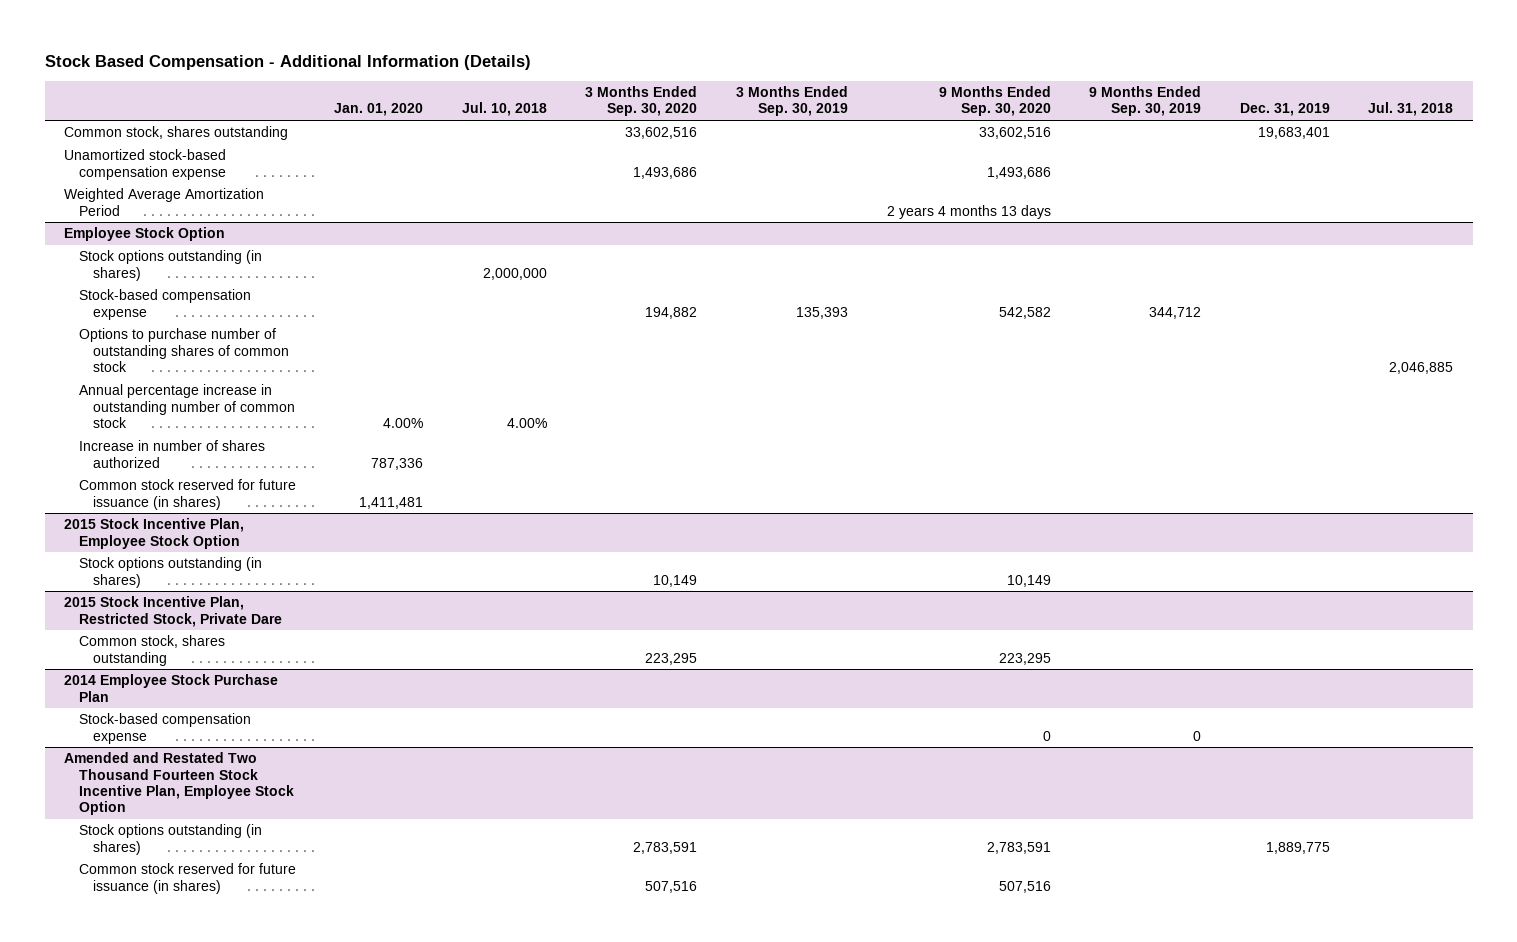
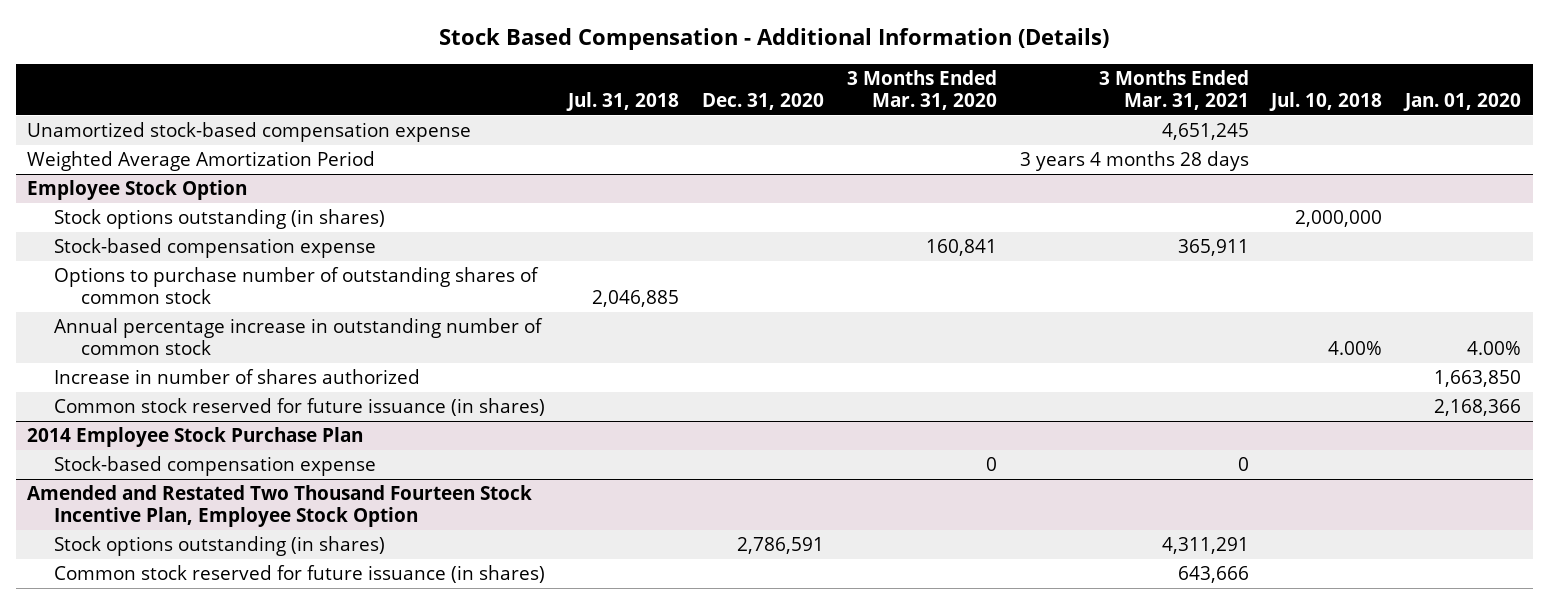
[585,86,698,117] 3 Months Ended Sep. 30, 2020 -> none
[735,86,848,117] 3 Months Ended Sep. 30, 2019 -> none
[938,86,1051,117] 9 Months Ended Sep. 30, 2020 -> none
[1089,86,1202,117] 9 Months Ended Sep. 30, 2019 -> none
[1239,103,1330,117] Dec. 31, 2019 -> none
none -> [701,92,824,110] Dec. 31, 2020
none -> [846,69,997,110] 3 Months Ended Mar. 31, 2020
none -> [1098,69,1249,110] 3 Months Ended Mar. 31, 2021
[63,126,288,141] Common stock, shares outstanding -> none
[63,518,244,549] 2015 Stock Incentive Plan, Employee Stock Option -> none
[78,557,262,588] Stock options outstanding (in shares) -> none
[63,596,282,627] 2015 Stock Incentive Plan, Restricted Stock, Private Dare -> none
[78,635,225,666] Common stock, shares outstanding -> none
[371,457,424,470] 787,336 -> [1434,370,1522,388] 1,663,850
[359,496,424,509] 1,411,481 -> [1434,399,1522,417] 2,168,366

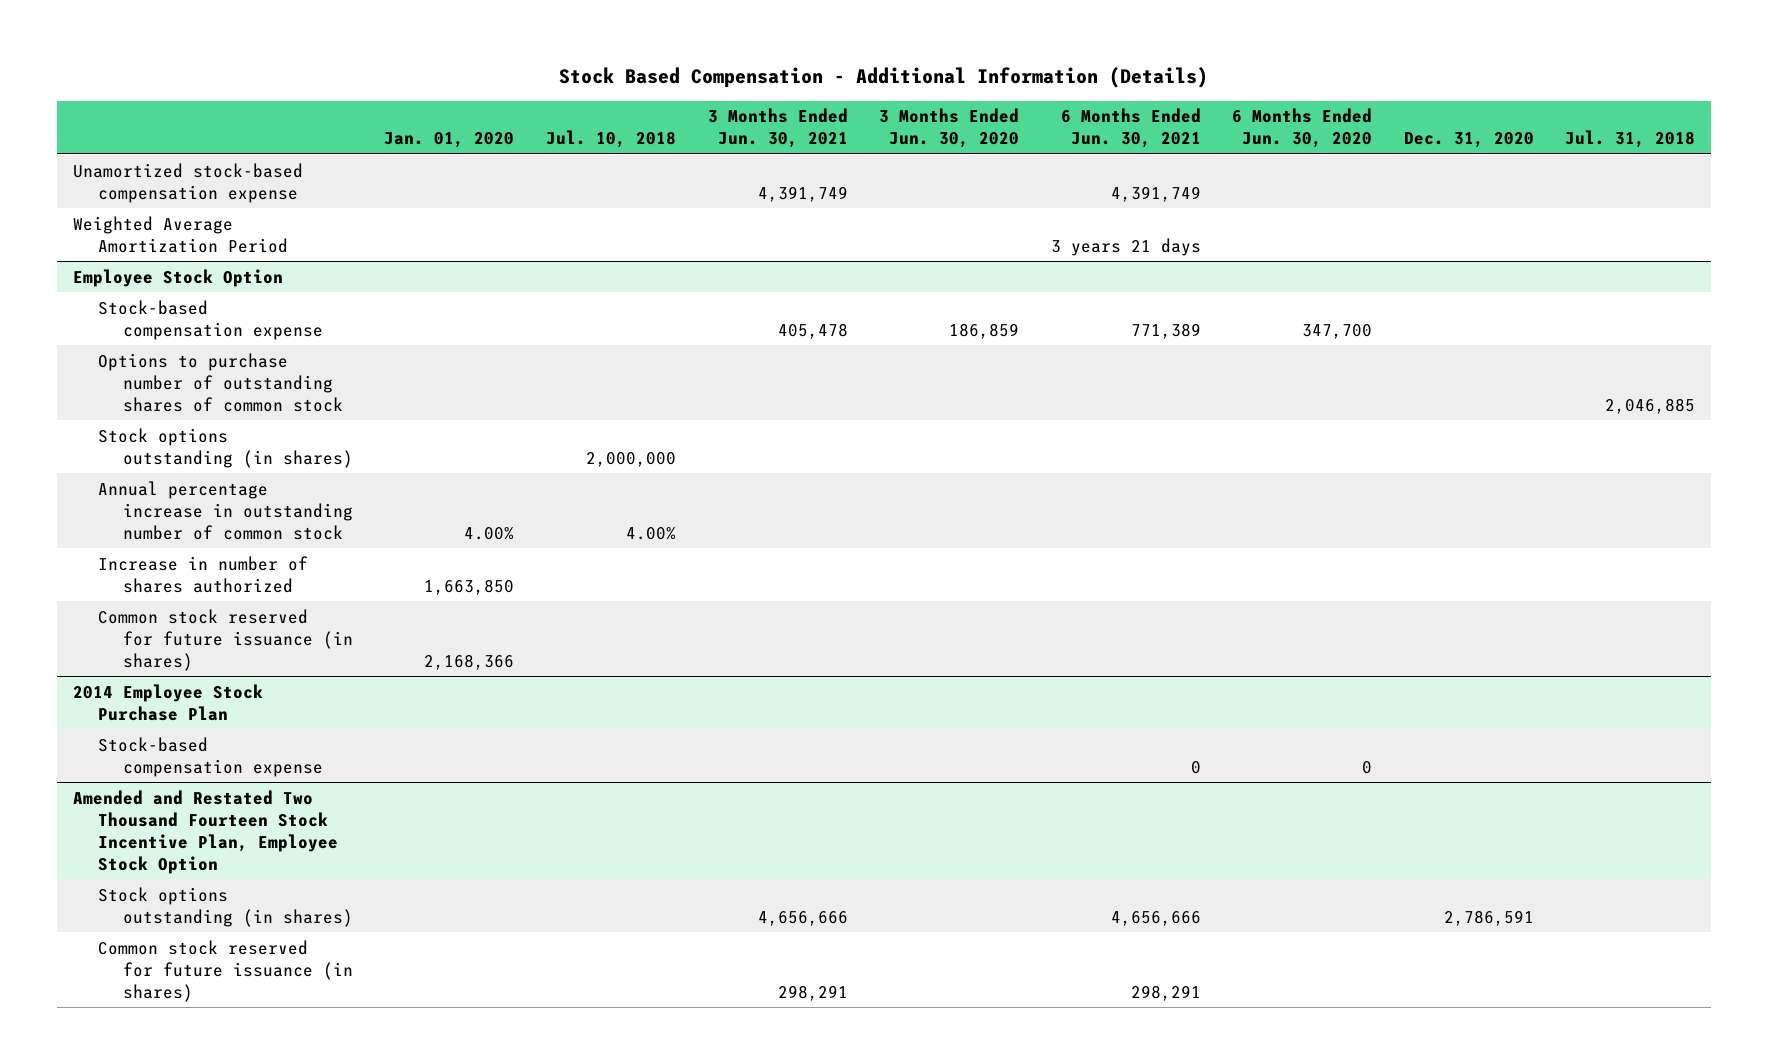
[846,69,997,110] 3 Months Ended Mar. 31, 2020 -> none
[1098,69,1249,110] 3 Months Ended Mar. 31, 2021 -> none
none -> [707,108,848,149] 3 Months Ended Jun. 30, 2021
none -> [879,108,1020,149] 3 Months Ended Jun. 30, 2020
none -> [1060,108,1201,149] 6 Months Ended Jun. 30, 2021
none -> [1232,108,1373,149] 6 Months Ended Jun. 30, 2020
[54,209,386,230] Stock options outstanding (in shares) -> [97,427,353,468] Stock options outstanding (in shares)

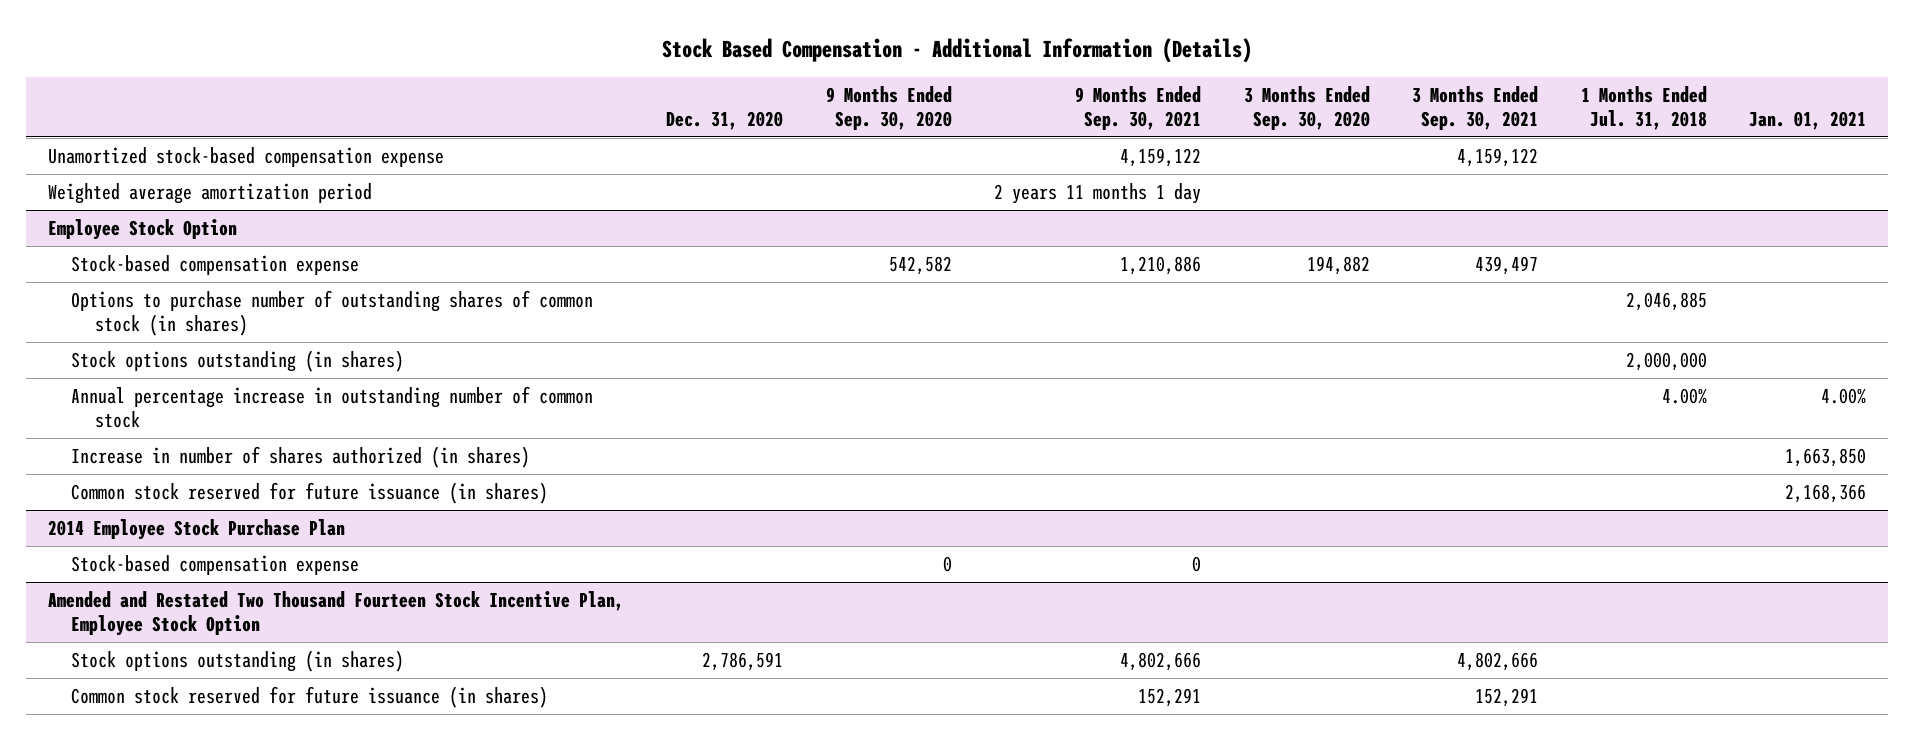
[384,132,515,149] Jan. 01, 2020 -> none
[546,130,677,149] Jul. 10, 2018 -> none
[707,108,848,149] 3 Months Ended Jun. 30, 2021 -> none
[879,108,1020,149] 3 Months Ended Jun. 30, 2020 -> none
[1060,108,1201,149] 6 Months Ended Jun. 30, 2021 -> none
[1232,108,1373,149] 6 Months Ended Jun. 30, 2020 -> none
[1565,130,1696,149] Jul. 31, 2018 -> none
none -> [825,86,952,130] 9 Months Ended Sep. 30, 2020
none -> [1075,86,1202,130] 9 Months Ended Sep. 30, 2021
none -> [1243,86,1370,130] 3 Months Ended Sep. 30, 2020
none -> [1412,86,1539,130] 3 Months Ended Sep. 30, 2021
none -> [1580,86,1707,130] 1 Months Ended Jul. 31, 2018
none -> [1749,110,1867,130] Jan. 01, 2021
[72,215,288,253] Weighted Average Amortization Period -> [47,183,372,205] Weighted average amortization period
[97,352,343,412] Options to purchase number of outstanding shares of common stock -> [71,290,594,336] Options to purchase number of outstanding shares of common stock (in shares)
[97,555,308,593] Increase in number of shares authorized -> [71,446,531,469] Increase in number of shares authorized (in shares)

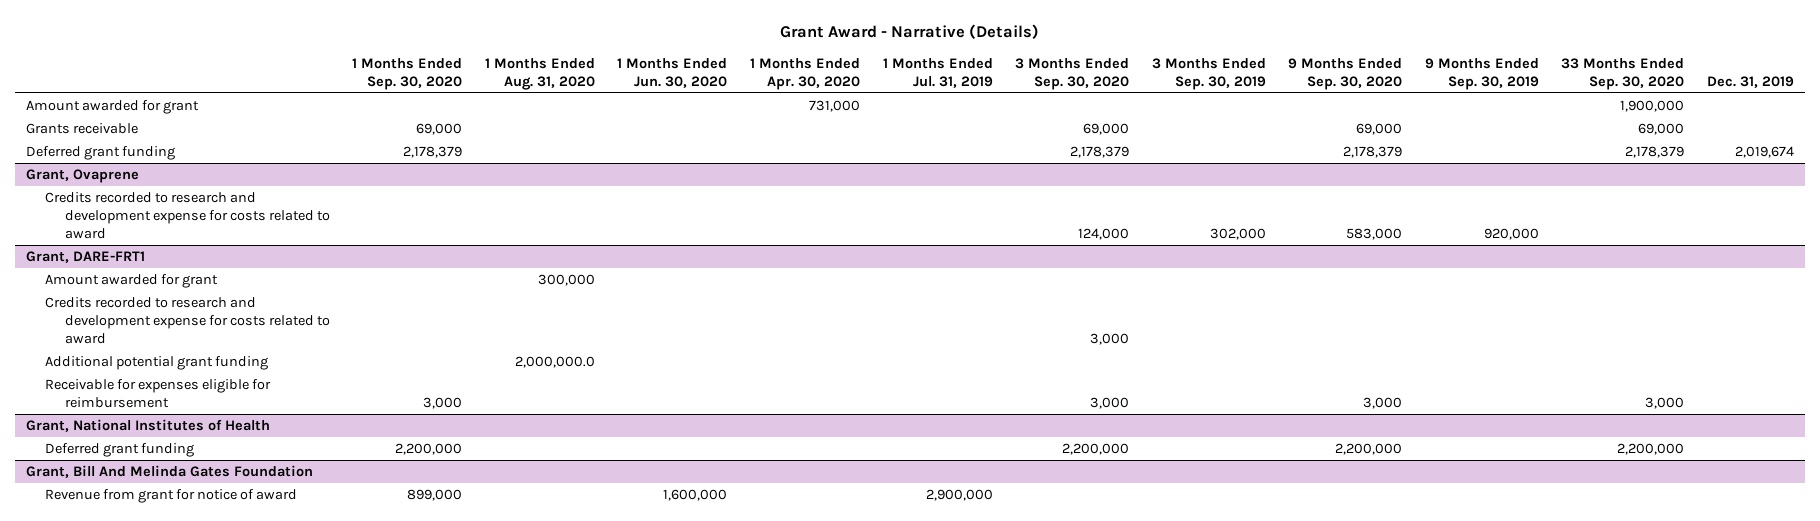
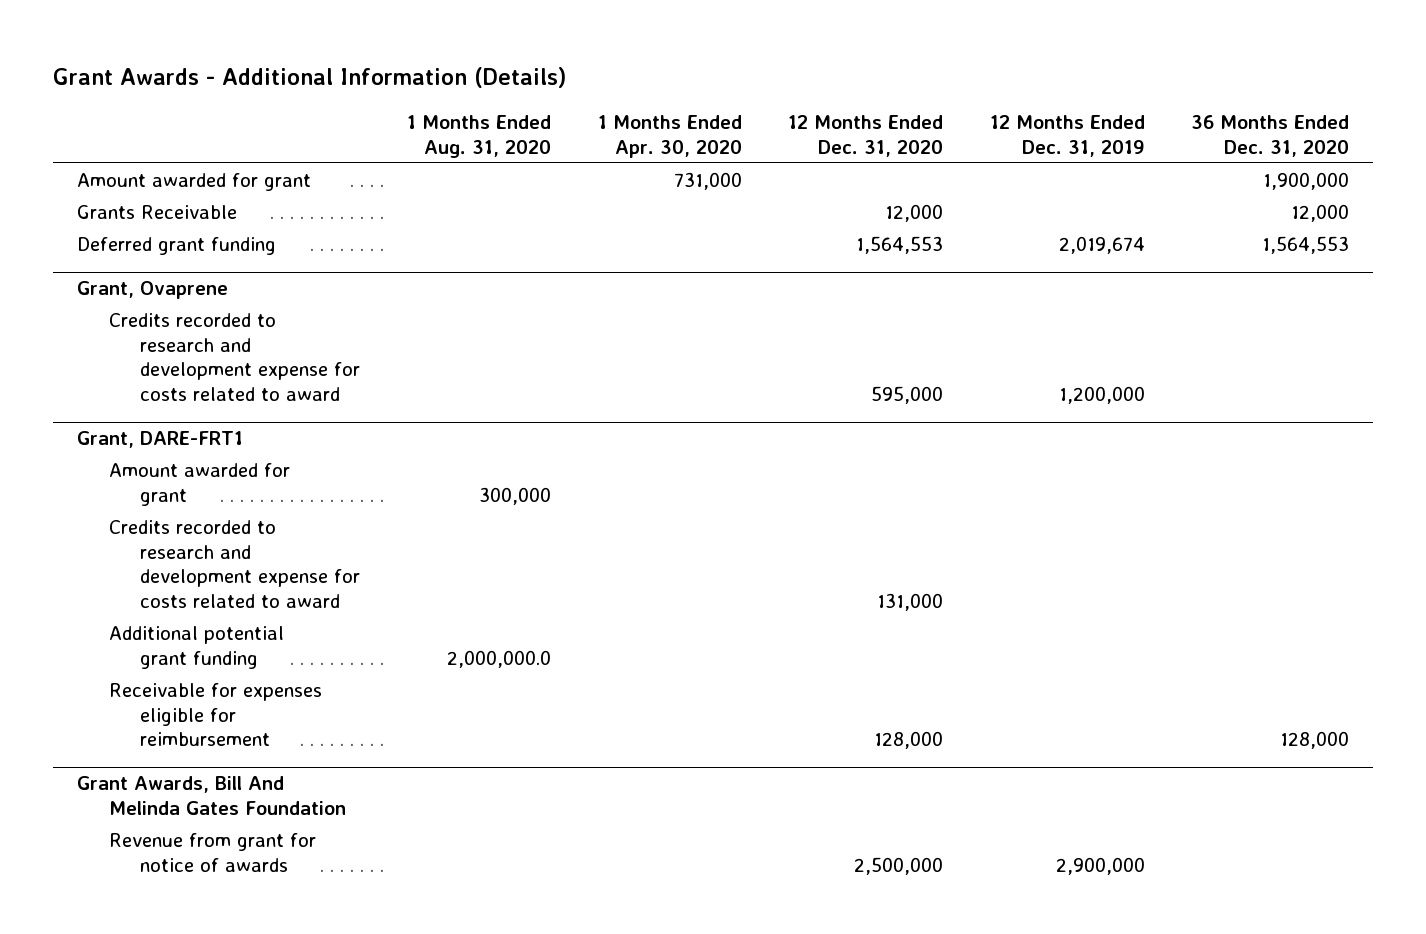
[780,24,1040,40] Grant Award - Narrative (Details) -> [53,67,567,89] Grant Awards - Additional Information (Details)
[352,57,463,90] 1 Months Ended Sep. 30, 2020 -> none
[617,57,728,88] 1 Months Ended Jun. 30, 2020 -> none
[882,57,993,88] 1 Months Ended Jul. 31, 2019 -> none
[1015,57,1130,90] 3 Months Ended Sep. 30, 2020 -> none
[1151,57,1266,90] 3 Months Ended Sep. 30, 2019 -> none
[1288,57,1403,90] 9 Months Ended Sep. 30, 2020 -> none
[1424,57,1539,90] 9 Months Ended Sep. 30, 2019 -> none
[1561,57,1685,90] 33 Months Ended Sep. 30, 2020 -> none
[1707,75,1795,88] Dec. 31, 2019 -> none
none -> [788,115,944,157] 12 Months Ended Dec. 31, 2020
none -> [989,115,1145,157] 12 Months Ended Dec. 31, 2019
none -> [1191,115,1350,157] 36 Months Ended Dec. 31, 2020
[26,123,139,135] Grants receivable -> [76,205,237,220] Grants Receivable
[26,419,271,433] Grant, National Institutes of Health -> none
[45,443,195,458] Deferred grant funding -> none
[26,465,314,479] Grant, Bill And Melinda Gates Foundation -> [76,776,346,815] Grant Awards, Bill And Melinda Gates Foundation
[45,489,298,504] Revenue from grant for notice of award -> [108,833,316,872] Revenue from grant for notice of awards

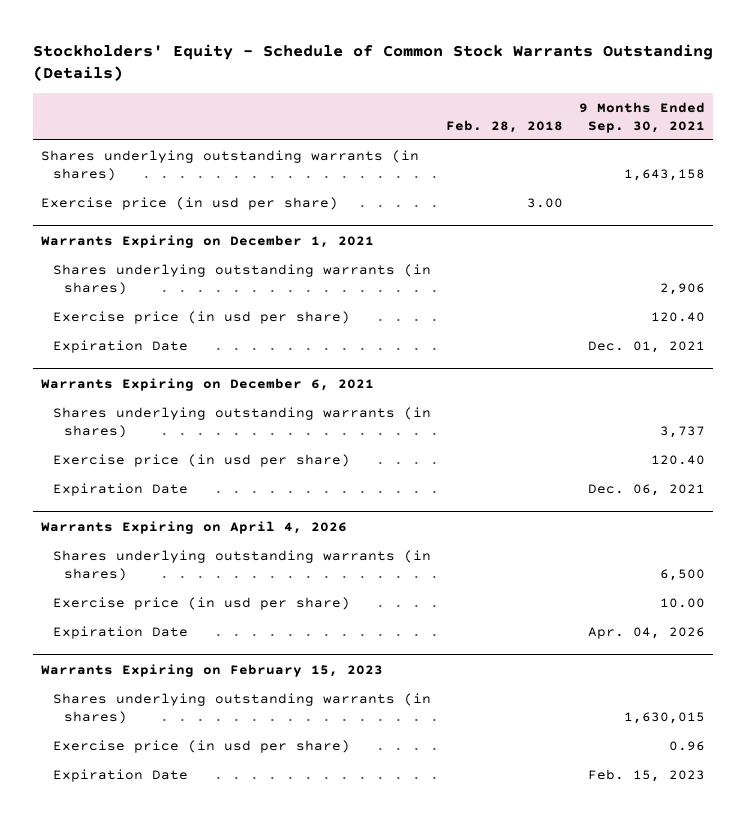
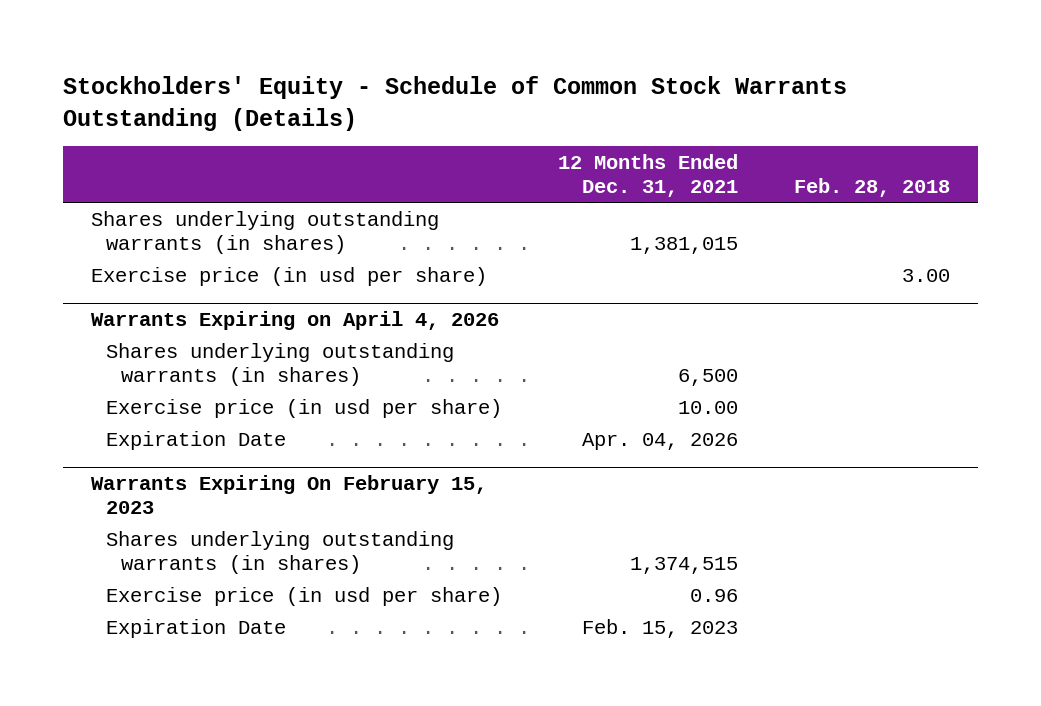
[579,101,706,133] 9 Months Ended Sep. 30, 2021 -> none
none -> [558,153,739,197] 12 Months Ended Dec. 31, 2021
[40,234,374,248] Warrants Expiring on December 1, 2021 -> none
[52,263,431,295] Shares underlying outstanding warrants (in shares) -> none
[52,310,350,324] Exercise price (in usd per share) -> none
[52,339,188,353] Expiration Date -> none
[40,377,374,391] Warrants Expiring on December 6, 2021 -> none
[52,406,431,438] Shares underlying outstanding warrants (in shares) -> none
[52,453,350,467] Exercise price (in usd per share) -> none
[52,482,188,496] Expiration Date -> none
[40,663,383,677] Warrants Expiring on February 15, 2023 -> [90,474,487,514] Warrants Expiring On February 15, 2023

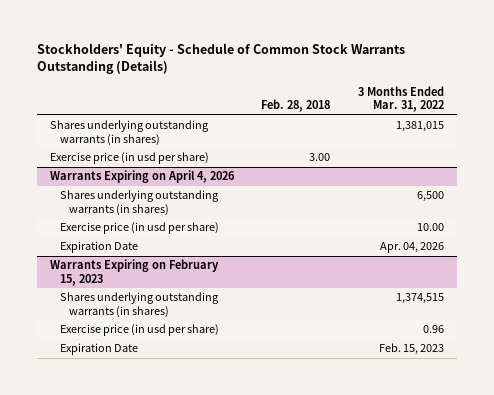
[558,153,739,197] 12 Months Ended Dec. 31, 2021 -> none
none -> [357,85,444,113] 3 Months Ended Mar. 31, 2022
[90,474,487,514] Warrants Expiring On February 15, 2023 -> [50,259,220,287] Warrants Expiring on February 15, 2023

